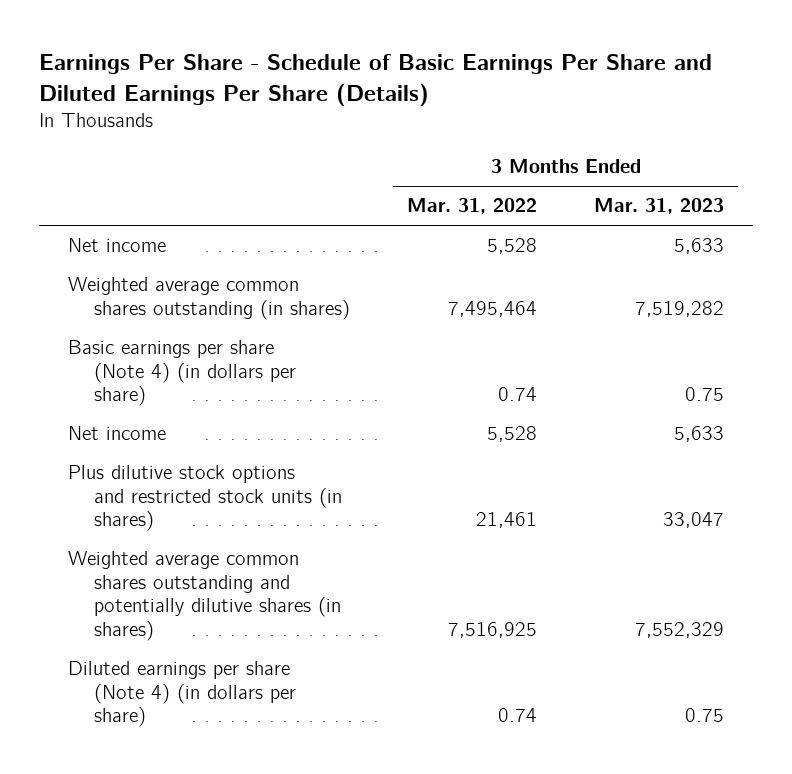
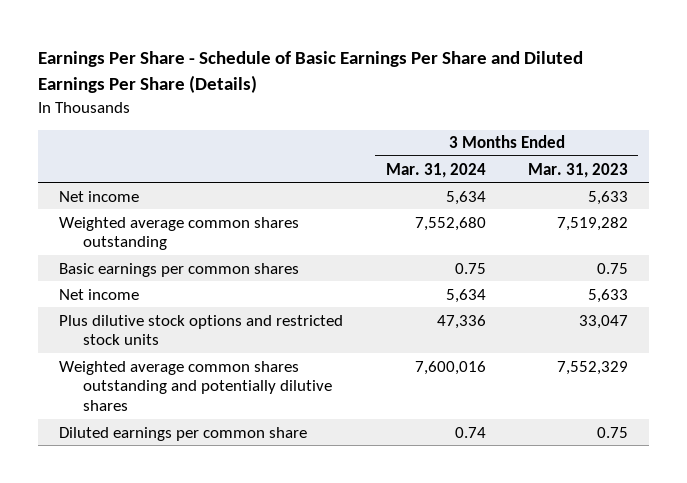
[407,198,538,215] Mar. 31, 2022 -> none
none -> [385,162,486,178] Mar. 31, 2024
[67,277,351,320] Weighted average common shares outstanding (in shares) -> [59,216,300,251] Weighted average common shares outstanding
[67,340,297,407] Basic earnings per share (Note 4) (in dollars per share) -> [59,262,300,277] Basic earnings per common shares
[67,465,343,532] Plus dilutive stock options and restricted stock units (in shares) -> [59,314,344,346] Plus dilutive stock options and restricted stock units
[67,551,342,641] Weighted average common shares outstanding and potentially dilutive shares (in shares) -> [59,360,333,411] Weighted average common shares outstanding and potentially dilutive shares
[67,661,297,728] Diluted earnings per share (Note 4) (in dollars per share) -> [59,426,308,441] Diluted earnings per common share

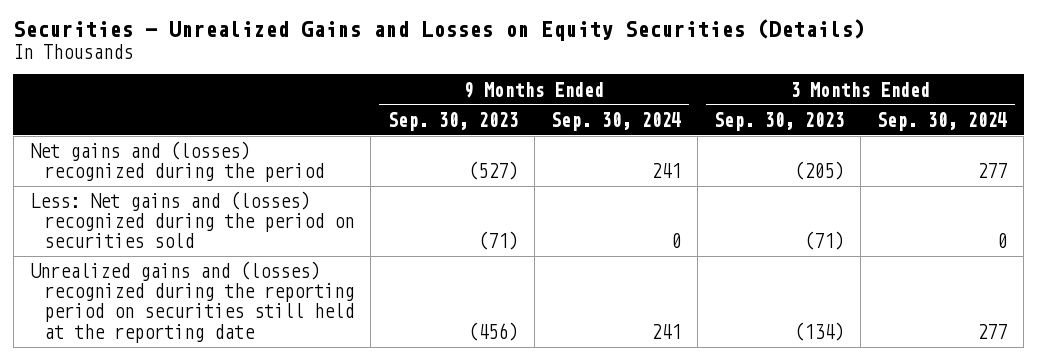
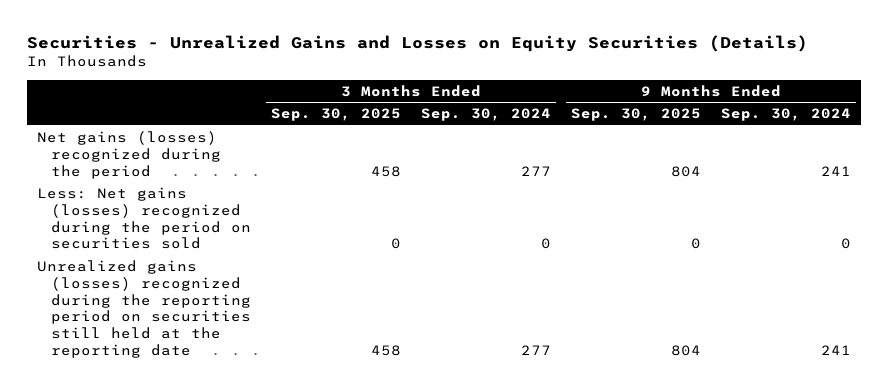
[387,111,518,131] Sep. 30, 2023 -> none
[713,111,844,131] Sep. 30, 2023 -> none
none -> [271,108,402,122] Sep. 30, 2025
none -> [571,108,702,122] Sep. 30, 2025
[29,141,325,183] Net gains and (losses) recognized during the period -> [37,130,222,179] Net gains (losses) recognized during the period
[29,191,355,249] Less: Net gains and (losses) recognized during the period on securities sold -> [37,186,252,250] Less: Net gains (losses) recognized during the period on securities sold
[29,261,355,343] Unrealized gains and (losses) recognized during the reporting period on securities still held at the reporting date -> [37,259,252,359] Unrealized gains (losses) recognized during the reporting period on securities still held at the reporting date

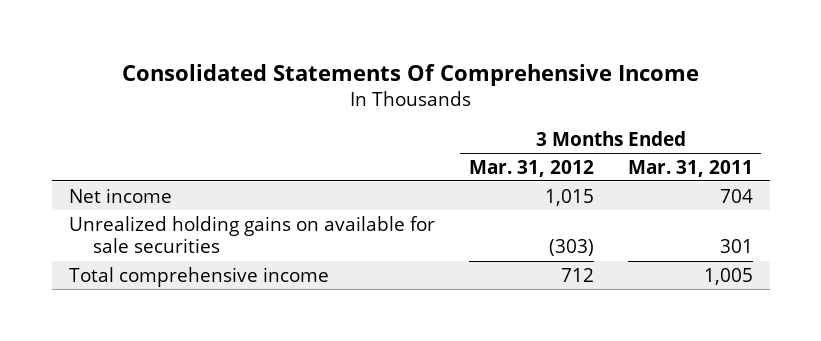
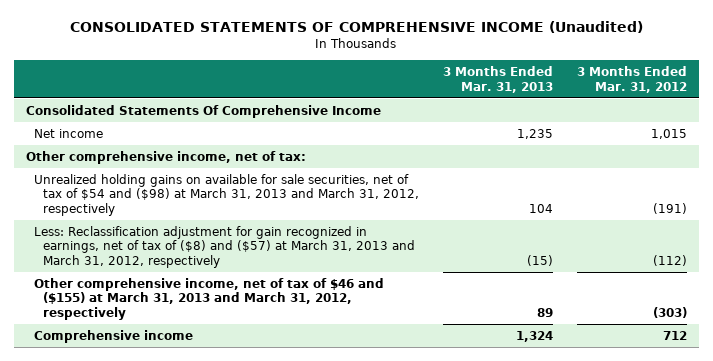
[121,63,699,86] Consolidated Statements Of Comprehensive Income -> [70,21,644,34] CONSOLIDATED STATEMENTS OF COMPREHENSIVE INCOME (Unaudited)
[627,159,753,177] Mar. 31, 2011 -> none
none -> [443,66,554,93] 3 Months Ended Mar. 31, 2013
none -> [25,104,381,118] Consolidated Statements Of Comprehensive Income
none -> [25,150,306,164] Other comprehensive income, net of tax:
[68,215,435,254] Unrealized holding gains on available for sale securities -> [34,173,420,216] Unrealized holding gains on available for sale securities, net of tax of $54 and ($98) at March 31, 2013 and March 31, 2012, respectively
[548,239,594,257] (303) -> [652,202,687,214] (191)
none -> [34,225,416,268] Less: Reclassification adjustment for gain recognized in earnings, net of tax of ($8) and ($57) at March 31, 2013 and March 31, 2012, respectively
none -> [34,277,385,320] Other comprehensive income, net of tax of $46 and ($155) at March 31, 2013 and March 31, 2012, respectively
[68,266,329,287] Total comprehensive income -> [34,329,194,343] Comprehensive income

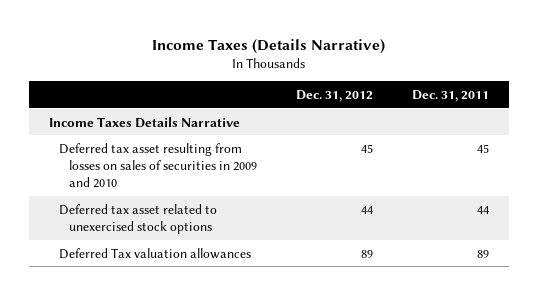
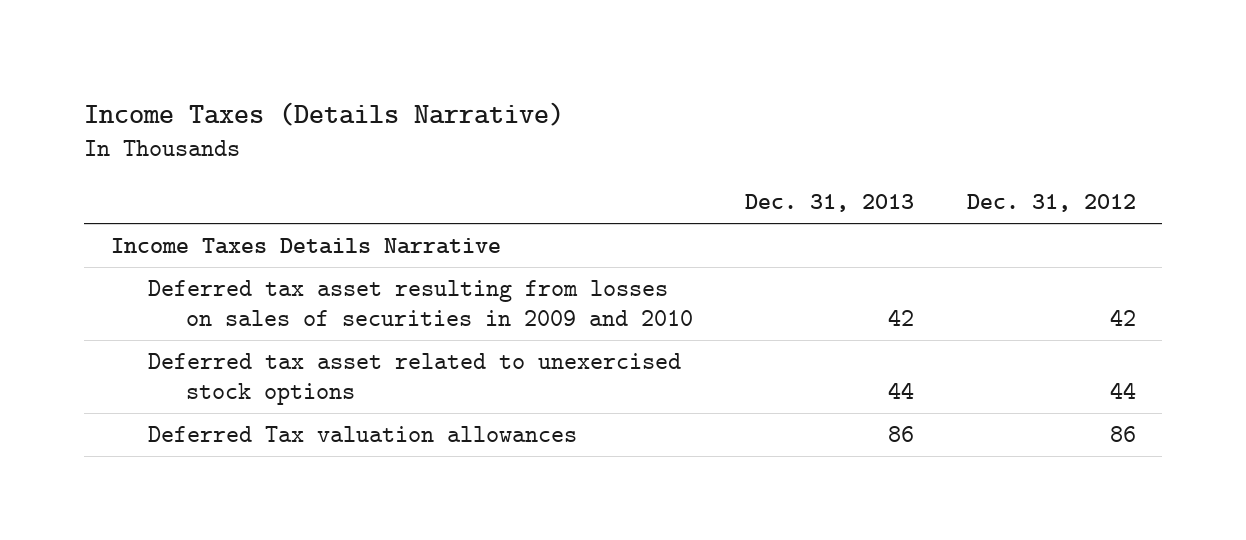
[411,89,489,102] Dec. 31, 2011 -> none
none -> [745,194,915,213] Dec. 31, 2013
[360,143,373,153] 45 -> [1109,309,1136,327] 42
[360,249,373,258] 89 -> [1109,425,1136,442] 86

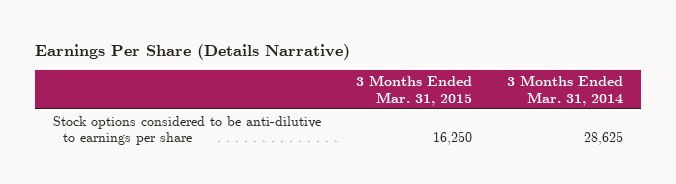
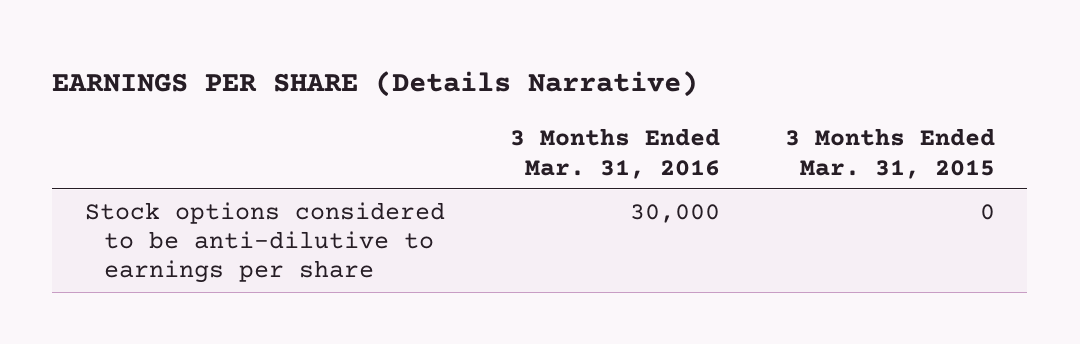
[34,44,350,61] Earnings Per Share (Details Narrative) -> [52,71,699,98] EARNINGS PER SHARE (Details Narrative)
[506,74,623,106] 3 Months Ended Mar. 31, 2014 -> none
none -> [509,128,720,179] 3 Months Ended Mar. 31, 2016
[432,131,472,146] 16,250 -> [979,203,995,220] 0

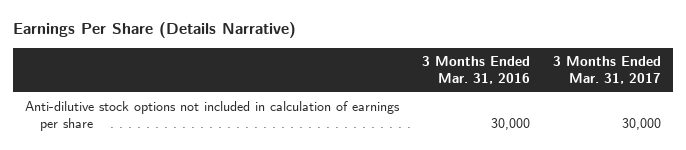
[52,71,699,98] EARNINGS PER SHARE (Details Narrative) -> [13,22,297,39] Earnings Per Share (Details Narrative)
[784,128,995,179] 3 Months Ended Mar. 31, 2015 -> none
none -> [553,55,662,85] 3 Months Ended Mar. 31, 2017
[84,201,445,284] Stock options considered to be anti-dilutive to earnings per share -> [24,100,400,132] Anti-dilutive stock options not included in calculation of earnings per share

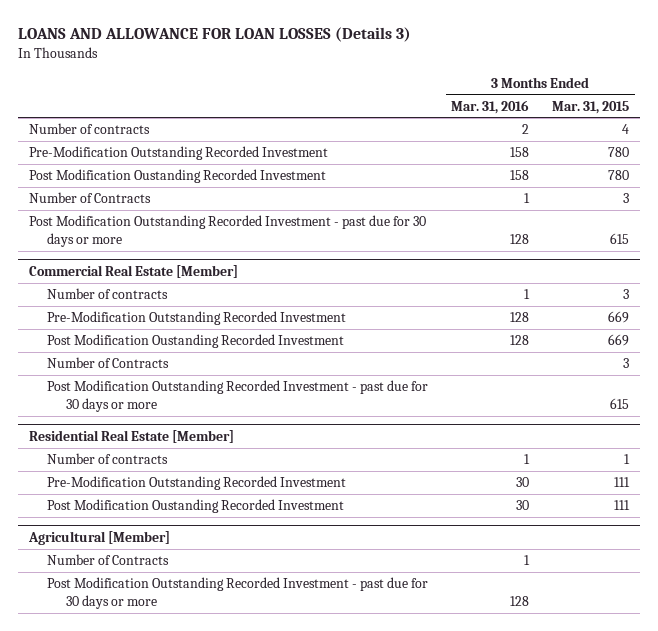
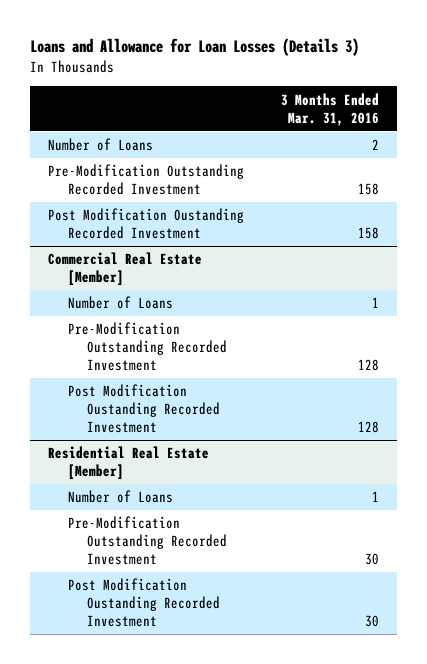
[17,27,411,43] LOANS AND ALLOWANCE FOR LOAN LOSSES (Details 3) -> [29,38,359,57] Loans and Allowance for Loan Losses (Details 3)
[552,100,630,114] Mar. 31, 2015 -> none
[29,123,151,135] Number of contracts -> [48,138,154,152] Number of Loans
[29,192,152,204] Number of Contracts -> none
[29,215,427,247] Post Modification Outstanding Recorded Investment - past due for 30 days or more -> none
[47,288,169,300] Number of contracts -> [67,296,173,310] Number of Loans
[47,357,170,369] Number of Contracts -> none
[47,380,429,412] Post Modification Outstanding Recorded Investment - past due for 30 days or more -> none
[47,453,169,465] Number of contracts -> [67,490,173,504] Number of Loans
[28,531,171,546] Agricultural [Member] -> none
[47,554,170,566] Number of Contracts -> none
[47,577,429,609] Post Modification Outstanding Recorded Investment - past due for 30 days or more -> none

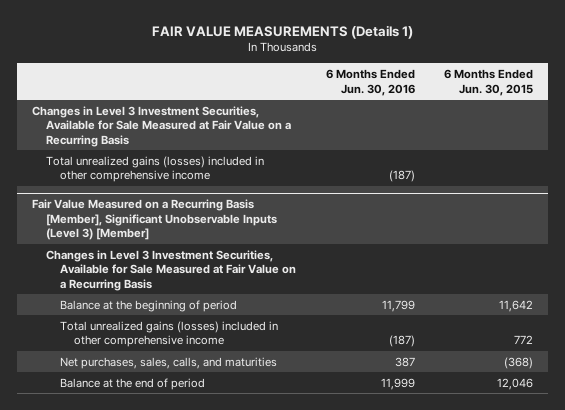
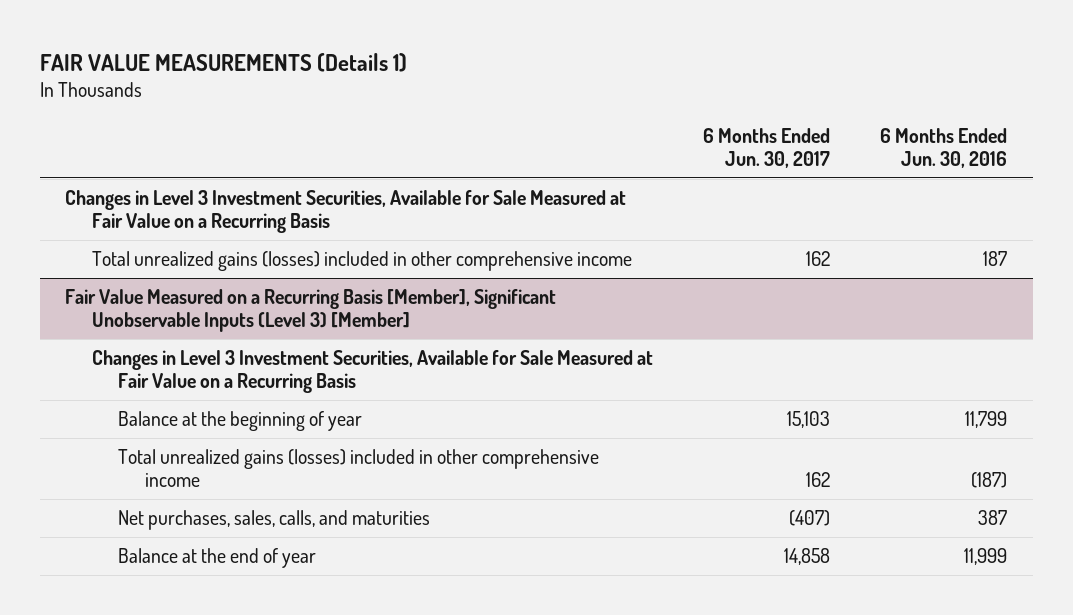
[444,68,534,96] 6 Months Ended Jun. 30, 2015 -> none
none -> [703,127,831,169] 6 Months Ended Jun. 30, 2017
[388,170,415,183] (187) -> [983,250,1008,266] 187
[60,299,238,312] Balance at the beginning of period -> [118,410,363,431] Balance at the beginning of year
[60,377,206,390] Balance at the end of period -> [118,547,317,568] Balance at the end of year

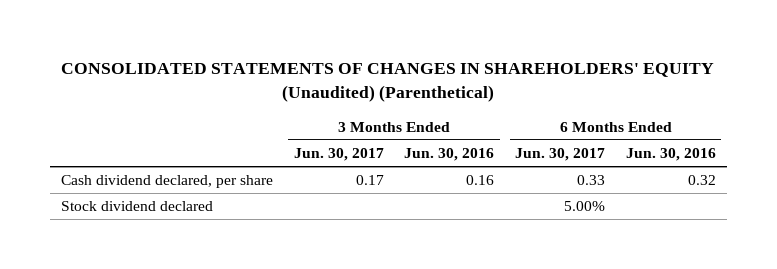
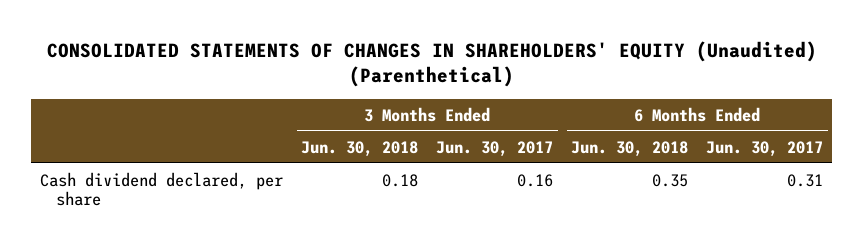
[404,148,495,162] Jun. 30, 2016 -> none
[626,148,717,162] Jun. 30, 2016 -> none
none -> [301,140,419,157] Jun. 30, 2018
none -> [571,140,689,157] Jun. 30, 2018
[60,201,213,212] Stock dividend declared -> none
[355,175,384,186] 0.17 -> [517,173,554,187] 0.16
[577,175,606,186] 0.33 -> [787,173,824,187] 0.31

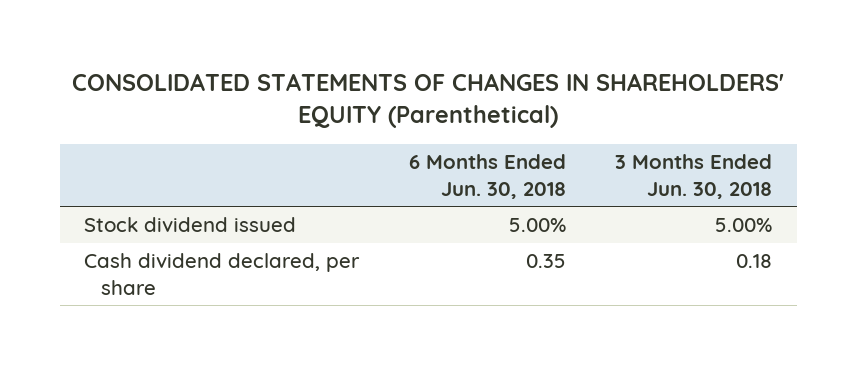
[46,40,817,88] CONSOLIDATED STATEMENTS OF CHANGES IN SHAREHOLDERS' EQUITY (Unaudited) (Parenthetical) -> [72,73,785,129] CONSOLIDATED STATEMENTS OF CHANGES IN SHAREHOLDERS' EQUITY (Parenthetical)
[436,140,554,157] Jun. 30, 2017 -> none
[706,140,824,157] Jun. 30, 2017 -> none
none -> [84,217,297,233] Stock dividend issued

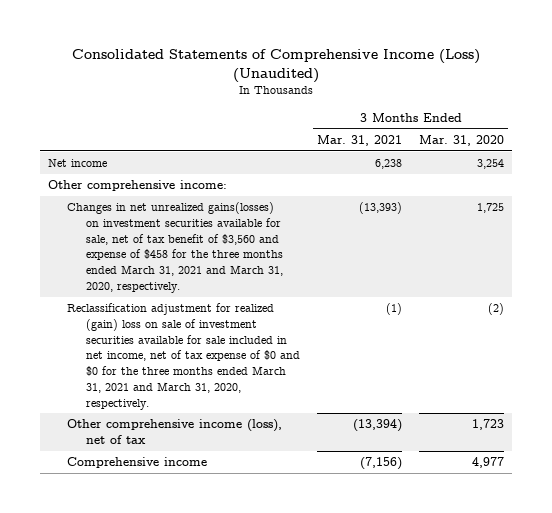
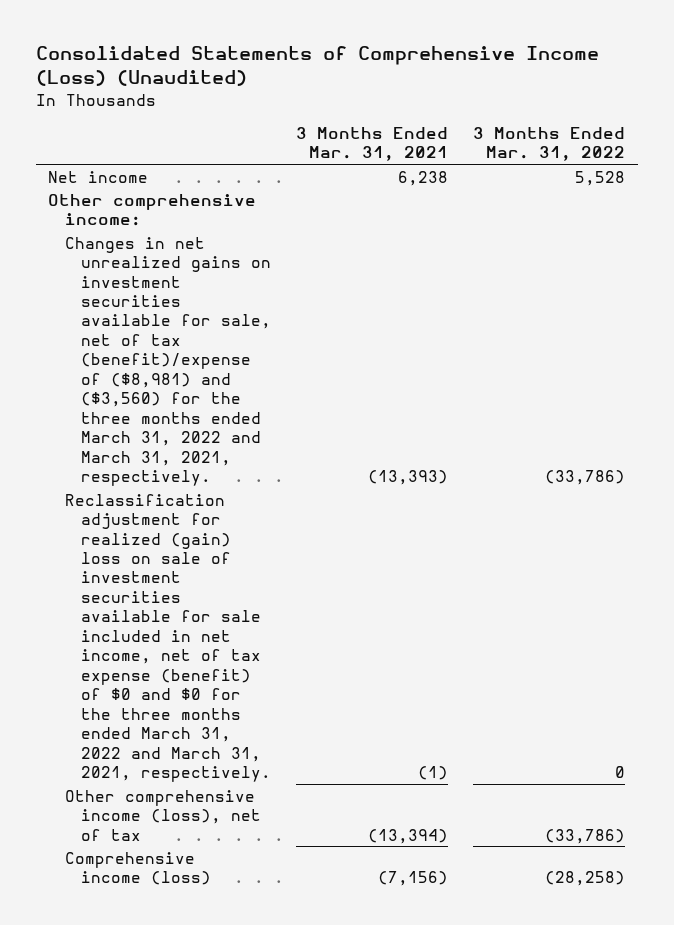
[419,135,505,147] Mar. 31, 2020 -> none
none -> [473,127,626,162] 3 Months Ended Mar. 31, 2022
[67,202,284,293] Changes in net unrealized gains(losses) on investment securities available for sale, net of tax benefit of $3,560 and expense of $458 for the three months ended March 31, 2021 and March 31, 2020, respectively. -> [64,236,271,487] Changes in net unrealized gains on investment securities available for sale, net of tax (benefit)/expense of ($8,981) and ($3,560) for the three months ended March 31, 2022 and March 31, 2021, respectively.
[67,303,301,410] Reclassification adjustment for realized (gain) loss on sale of investment securities available for sale included in net income, net of tax expense of $0 and $0 for the three months ended March 31, 2021 and March 31, 2020, respectively. -> [64,493,271,783] Reclassification adjustment for realized (gain) loss on sale of investment securities available for sale included in net income, net of tax expense (benefit) of $0 and $0 for the three months ended March 31, 2022 and March 31, 2021, respectively.
[67,457,208,469] Comprehensive income -> [64,851,211,886] Comprehensive income (loss)

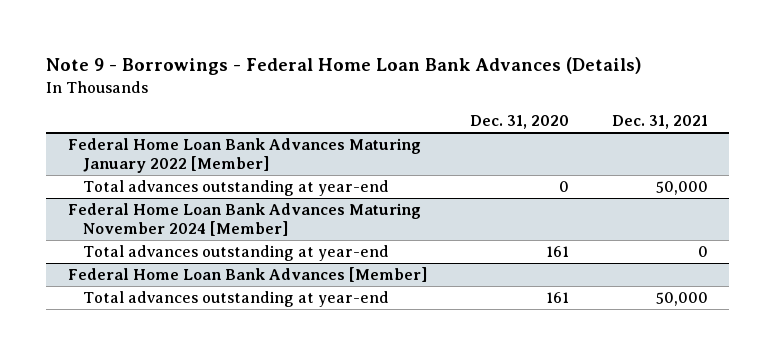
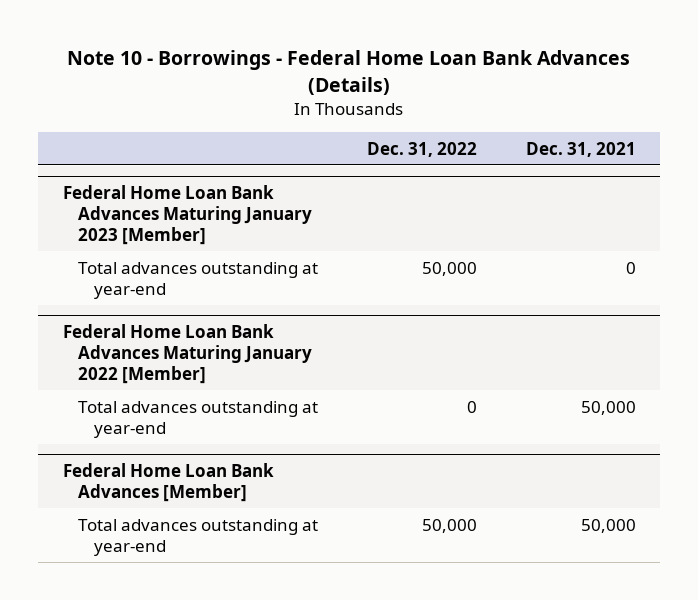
[46,57,643,76] Note 9 - Borrowings - Federal Home Loan Bank Advances (Details) -> [67,49,631,95] Note 10 - Borrowings - Federal Home Loan Bank Advances (Details)
[469,115,569,130] Dec. 31, 2020 -> none
none -> [367,141,478,157] Dec. 31, 2022
none -> [62,185,313,246] Federal Home Loan Bank Advances Maturing January 2023 [Member]
none -> [78,261,319,299] Total advances outstanding at year-end
[67,203,421,237] Federal Home Loan Bank Advances Maturing November 2024 [Member] -> none
[83,245,390,262] Total advances outstanding at year-end -> none

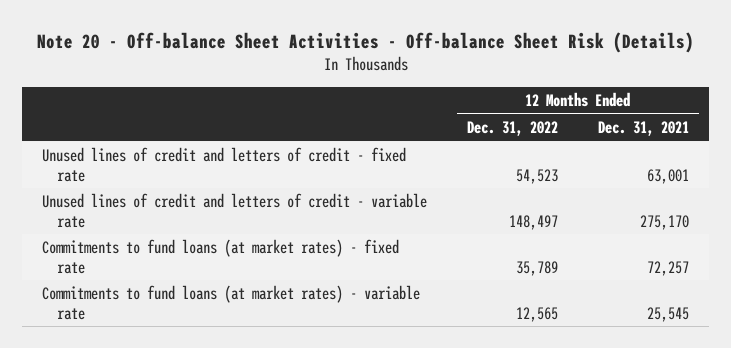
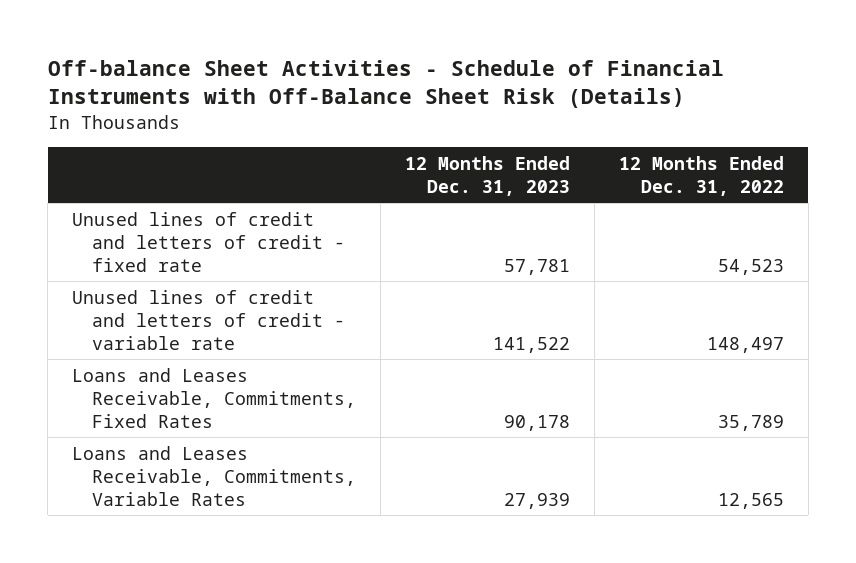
[36,31,694,53] Note 20 - Off-balance Sheet Activities - Off-balance Sheet Risk (Details) -> [47,60,724,109] Off-balance Sheet Activities - Schedule of Financial Instruments with Off-Balance Sheet Risk (Details)
[598,121,690,137] Dec. 31, 2021 -> none
none -> [404,155,570,196] 12 Months Ended Dec. 31, 2023
[41,239,399,274] Commitments to fund loans (at market rates) - fixed rate -> [72,367,356,429] Loans and Leases Receivable, Commitments, Fixed Rates
[41,285,420,320] Commitments to fund loans (at market rates) - variable rate -> [72,445,356,507] Loans and Leases Receivable, Commitments, Variable Rates

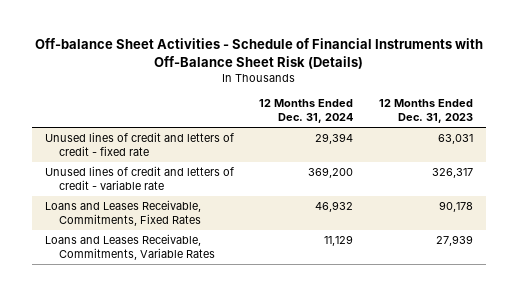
[618,155,784,196] 12 Months Ended Dec. 31, 2022 -> none
none -> [259,98,354,123] 12 Months Ended Dec. 31, 2024
[503,259,570,276] 57,781 -> [437,134,473,145] 63,031
[492,337,570,354] 141,522 -> [431,168,473,179] 326,317

